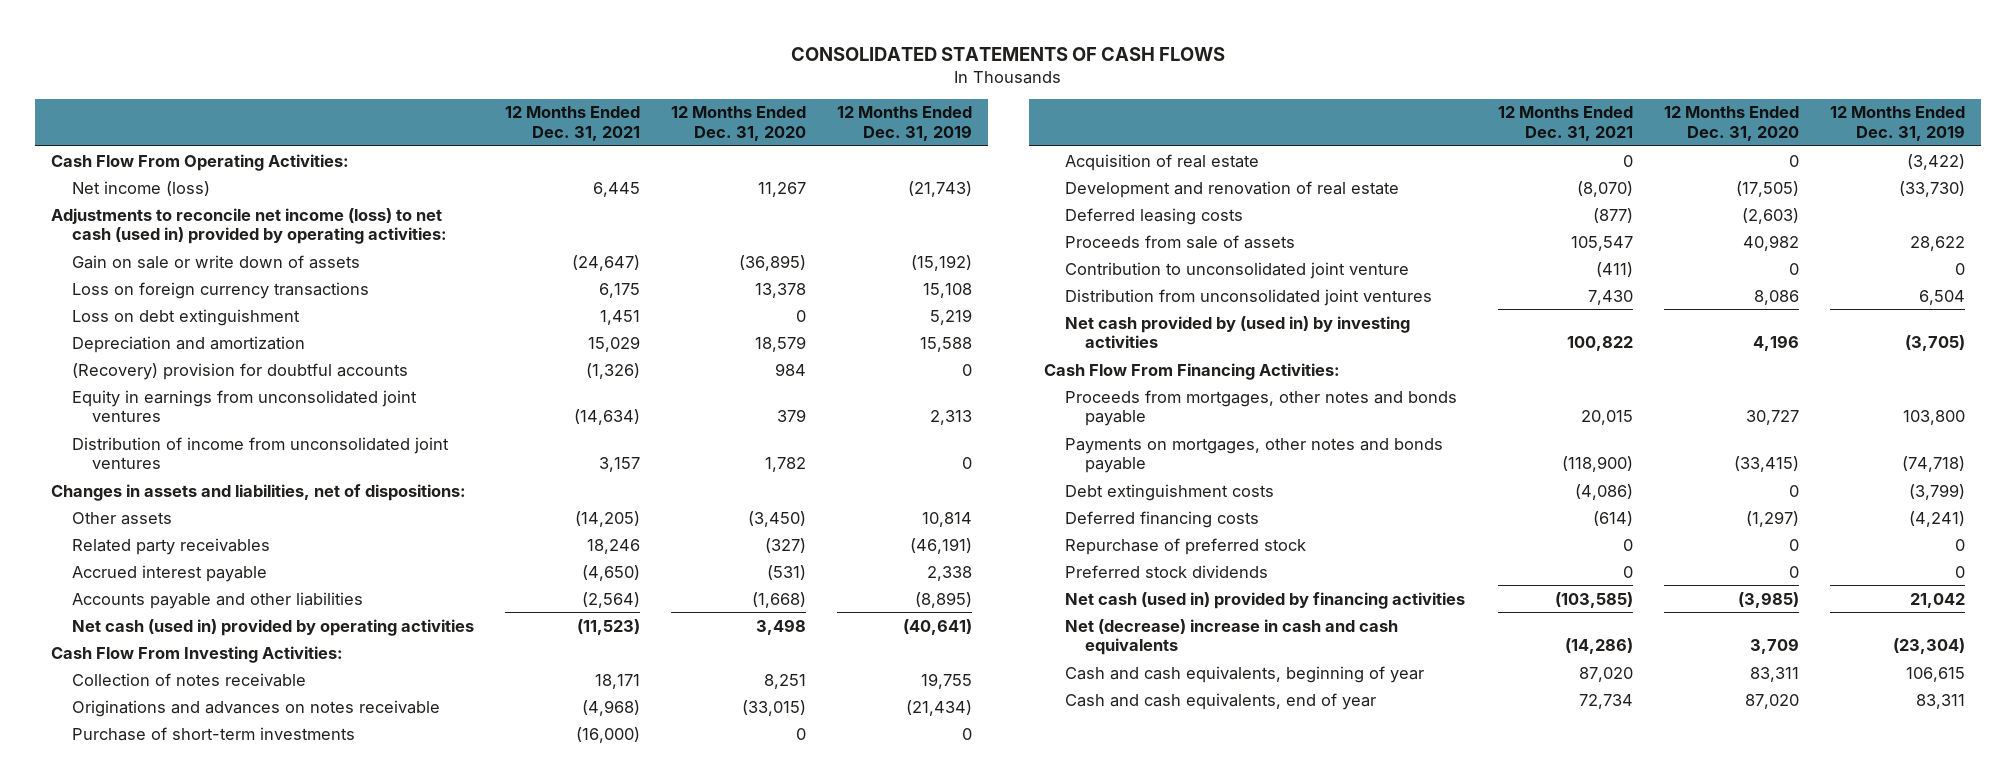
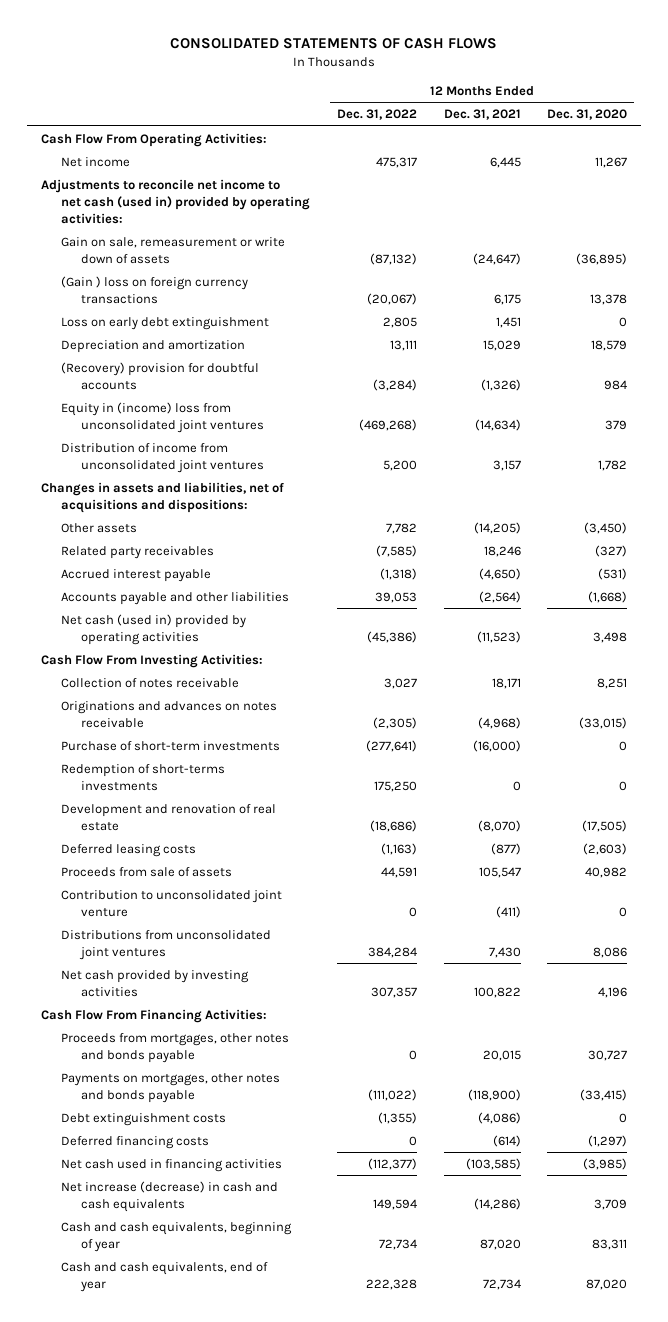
[837,106,973,141] 12 Months Ended Dec. 31, 2019 -> none
none -> [336,108,417,120] Dec. 31, 2022
[71,180,210,196] Net income (loss) -> [60,156,130,167] Net income
[51,207,447,245] Adjustments to reconcile net income (loss) to net cash (used in) provided by operating activities: -> [40,178,310,224] Adjustments to reconcile net income to net cash (used in) provided by operating activities:
[71,254,360,269] Gain on sale or write down of assets -> [60,236,285,264] Gain on sale, remeasurement or write down of assets
[71,281,369,299] Loss on foreign currency transactions -> [60,275,248,304] (Gain ) loss on foreign currency transactions
[71,308,300,326] Loss on debt extinguishment -> [60,316,269,330] Loss on early debt extinguishment
[71,389,417,423] Equity in earnings from unconsolidated joint ventures -> [60,401,265,433] Equity in (income) loss from unconsolidated joint ventures
[51,483,467,501] Changes in assets and liabilities, net of dispositions: -> [40,481,284,513] Changes in assets and liabilities, net of acquisitions and dispositions:
[1064,153,1259,171] Acquisition of real estate -> none
none -> [60,763,225,791] Redemption of short-terms investments
[1064,288,1432,306] Distribution from unconsolidated joint ventures -> [60,929,271,960] Distributions from unconsolidated joint ventures
[1064,315,1410,349] Net cash provided by (used in) by investing activities -> [60,969,249,997] Net cash provided by investing activities
[1064,537,1306,555] Repurchase of preferred stock -> none
[1064,564,1268,578] Preferred stock dividends -> none
[1064,591,1465,609] Net cash (used in) provided by financing activities -> [60,1158,282,1172] Net cash used in financing activities
[1064,618,1398,656] Net (decrease) increase in cash and cash equivalents -> [60,1180,278,1212] Net increase (decrease) in cash and cash equivalents

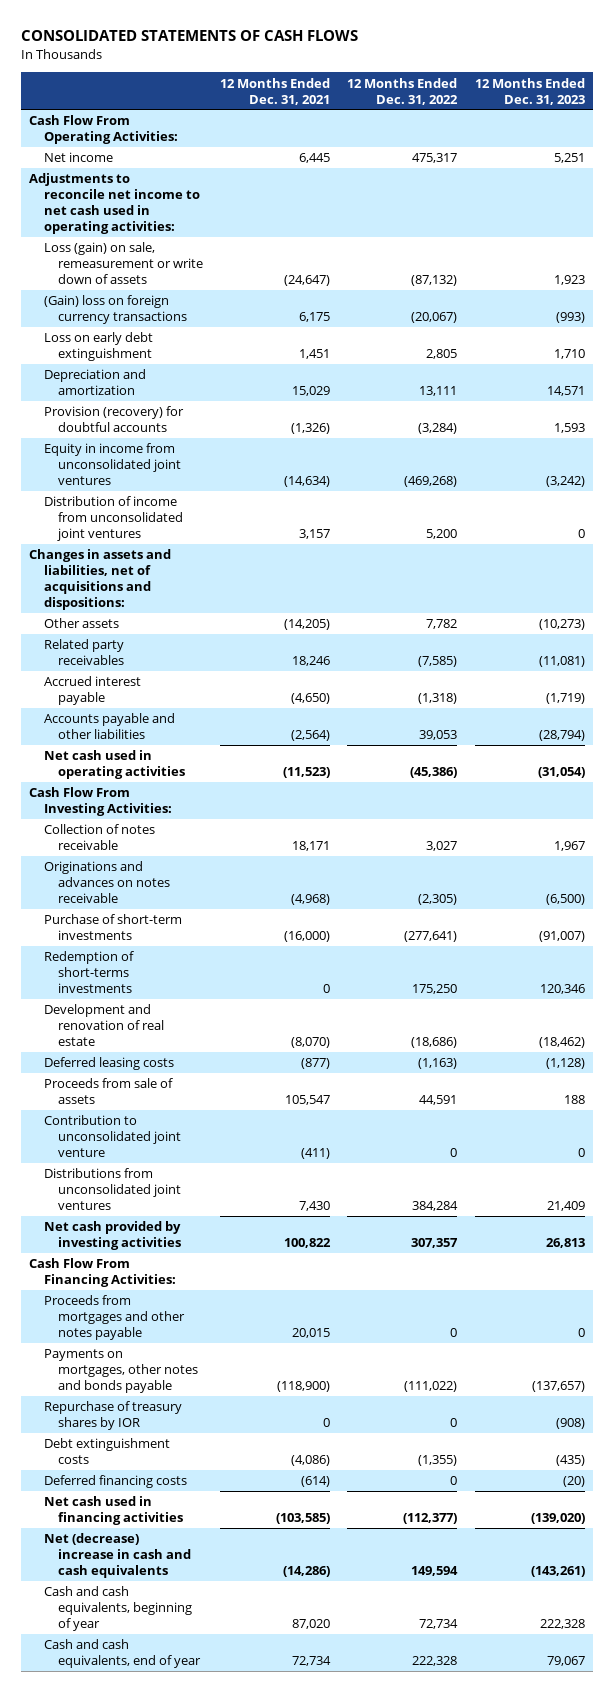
[547,108,628,120] Dec. 31, 2020 -> none
none -> [474,77,585,105] 12 Months Ended Dec. 31, 2023
[40,178,310,224] Adjustments to reconcile net income to net cash (used in) provided by operating activities: -> [29,173,200,235] Adjustments to reconcile net income to net cash used in operating activities:
[60,236,285,264] Gain on sale, remeasurement or write down of assets -> [43,242,203,285] Loss (gain) on sale, remeasurement or write down of assets
[60,275,248,304] (Gain ) loss on foreign currency transactions -> [43,295,187,325] (Gain) loss on foreign currency transactions
[60,361,259,390] (Recovery) provision for doubtful accounts -> [43,406,184,433] Provision (recovery) for doubtful accounts
[60,401,265,433] Equity in (income) loss from unconsolidated joint ventures -> [43,443,181,486] Equity in income from unconsolidated joint ventures
[60,613,246,645] Net cash (used in) provided by operating activities -> [43,750,185,780] Net cash used in operating activities
[60,1032,289,1063] Proceeds from mortgages, other notes and bonds payable -> [43,1295,185,1341] Proceeds from mortgages and other notes payable
none -> [43,1401,182,1431] Repurchase of treasury shares by IOR
[60,1180,278,1212] Net increase (decrease) in cash and cash equivalents -> [43,1533,191,1579] Net (decrease) increase in cash and cash equivalents

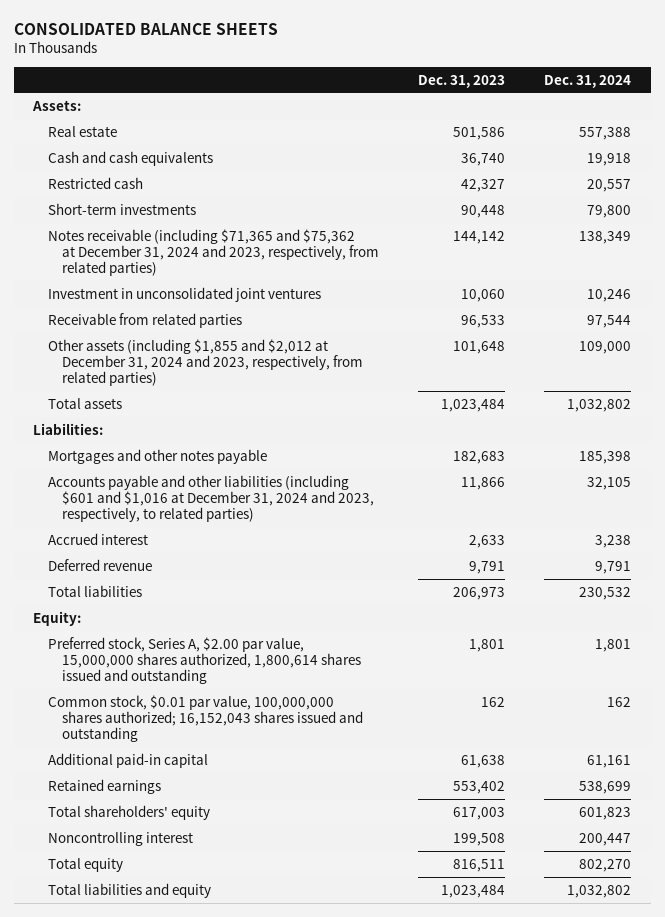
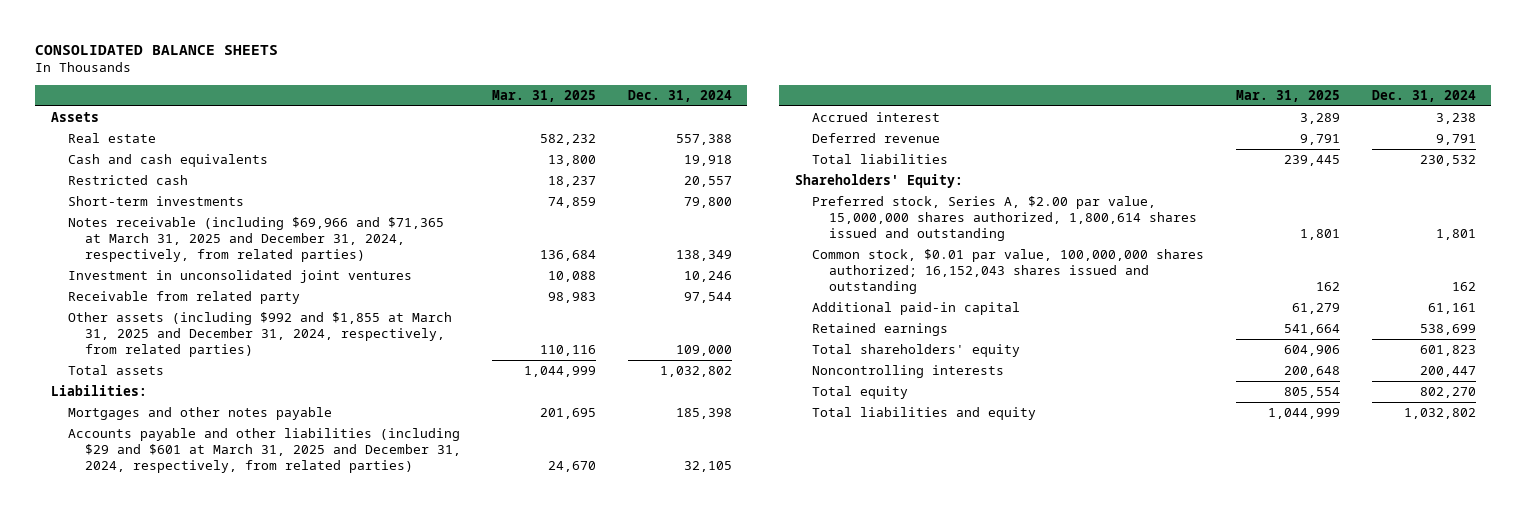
[418,74,506,88] Dec. 31, 2023 -> none
none -> [492,90,597,103] Mar. 31, 2025
[32,99,82,111] Assets: -> [51,111,100,122] Assets
[47,228,380,277] Notes receivable (including $71,365 and $75,362 at December 31, 2024 and 2023, respectively, from related parties) -> [67,216,444,263] Notes receivable (including $69,966 and $71,365 at March 31, 2025 and December 31, 2024, respectively, from related parties)
[47,312,242,328] Receivable from related parties -> [67,290,300,304] Receivable from related party
[47,338,364,387] Other assets (including $1,855 and $2,012 at December 31, 2024 and 2023, respectively, from related parties) -> [67,311,452,358] Other assets (including $992 and $1,855 at March 31, 2025 and December 31, 2024, respectively, from related parties)
[47,474,375,523] Accounts payable and other liabilities (including $601 and $1,016 at December 31, 2024 and 2023, respectively, to related parties) -> [67,427,461,474] Accounts payable and other liabilities (including $29 and $601 at March 31, 2025 and December 31, 2024, respectively, from related parties)
[33,610,82,626] Equity: -> [795,173,964,188] Shareholders' Equity:
[47,831,193,846] Noncontrolling interest -> [811,364,1004,378] Noncontrolling interests

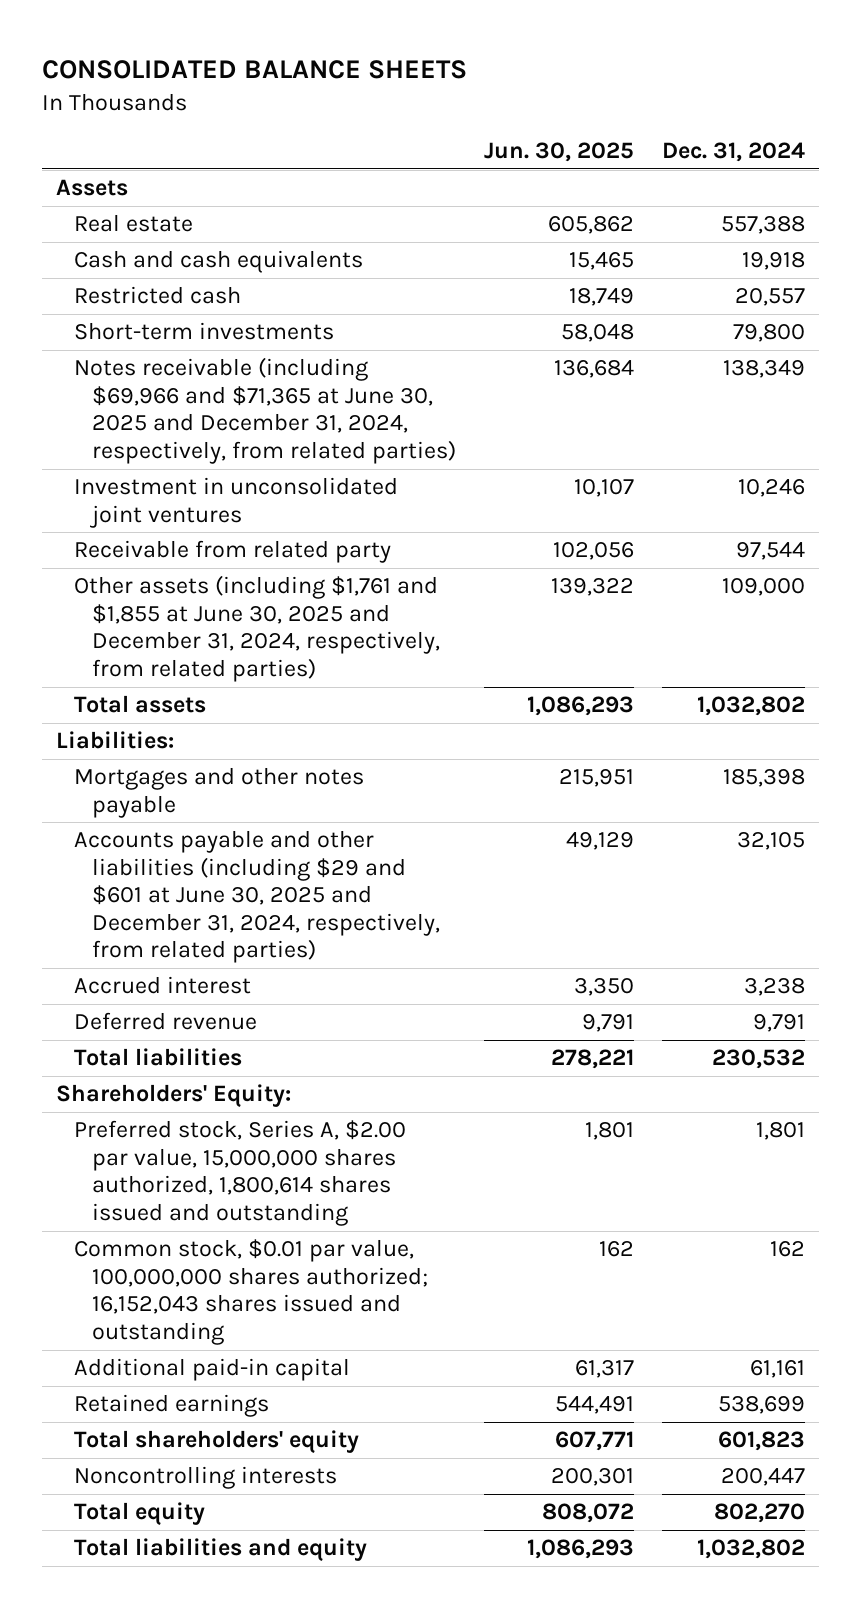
[492,90,597,103] Mar. 31, 2025 -> none
none -> [484,142,635,163] Jun. 30, 2025
[67,216,444,263] Notes receivable (including $69,966 and $71,365 at March 31, 2025 and December 31, 2024, respectively, from related parties) -> [74,357,457,464] Notes receivable (including $69,966 and $71,365 at June 30, 2025 and December 31, 2024, respectively, from related parties)
[67,311,452,358] Other assets (including $992 and $1,855 at March 31, 2025 and December 31, 2024, respectively, from related parties) -> [74,575,441,682] Other assets (including $1,761 and $1,855 at June 30, 2025 and December 31, 2024, respectively, from related parties)
[67,427,461,474] Accounts payable and other liabilities (including $29 and $601 at March 31, 2025 and December 31, 2024, respectively, from related parties) -> [74,830,441,964] Accounts payable and other liabilities (including $29 and $601 at June 30, 2025 and December 31, 2024, respectively, from related parties)

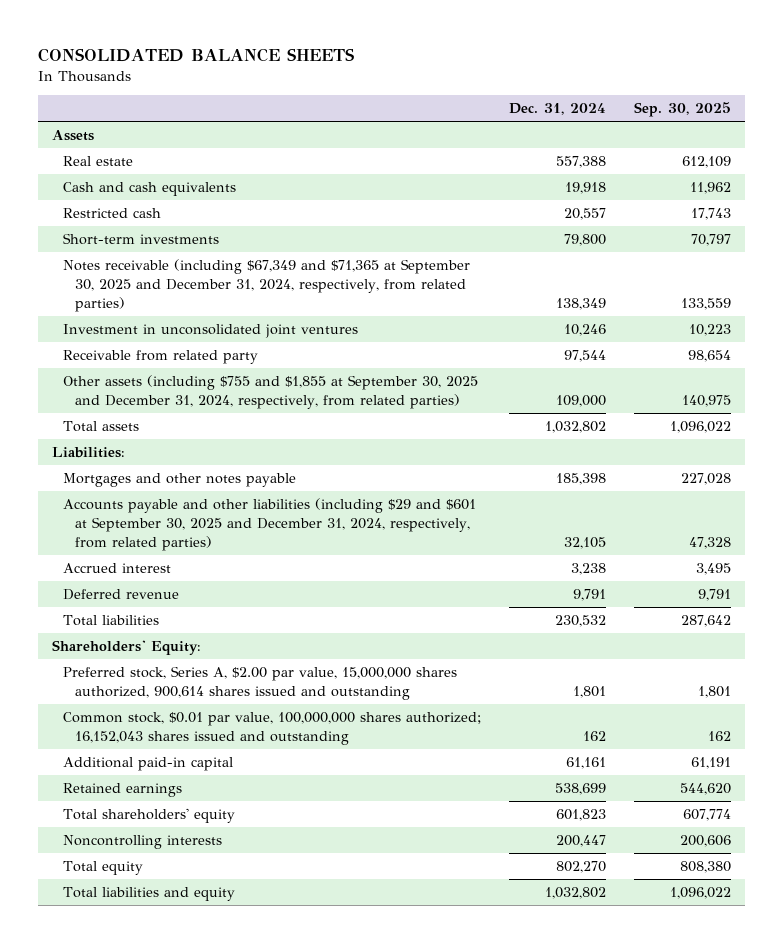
[484,142,635,163] Jun. 30, 2025 -> none
none -> [633,102,731,118] Sep. 30, 2025
[74,357,457,464] Notes receivable (including $69,966 and $71,365 at June 30, 2025 and December 31, 2024, respectively, from related parties) -> [63,259,471,313] Notes receivable (including $67,349 and $71,365 at September 30, 2025 and December 31, 2024, respectively, from related parties)
[74,575,441,682] Other assets (including $1,761 and $1,855 at June 30, 2025 and December 31, 2024, respectively, from related parties) -> [63,375,479,410] Other assets (including $755 and $1,855 at September 30, 2025 and December 31, 2024, respectively, from related parties)
[74,830,441,964] Accounts payable and other liabilities (including $29 and $601 at June 30, 2025 and December 31, 2024, respectively, from related parties) -> [63,498,477,552] Accounts payable and other liabilities (including $29 and $601 at September 30, 2025 and December 31, 2024, respectively, from related parties)
[74,1120,407,1226] Preferred stock, Series A, $2.00 par value, 15,000,000 shares authorized, 1,800,614 shares issued and outstanding -> [63,666,458,701] Preferred stock, Series A, $2.00 par value, 15,000,000 shares authorized, 900,614 shares issued and outstanding

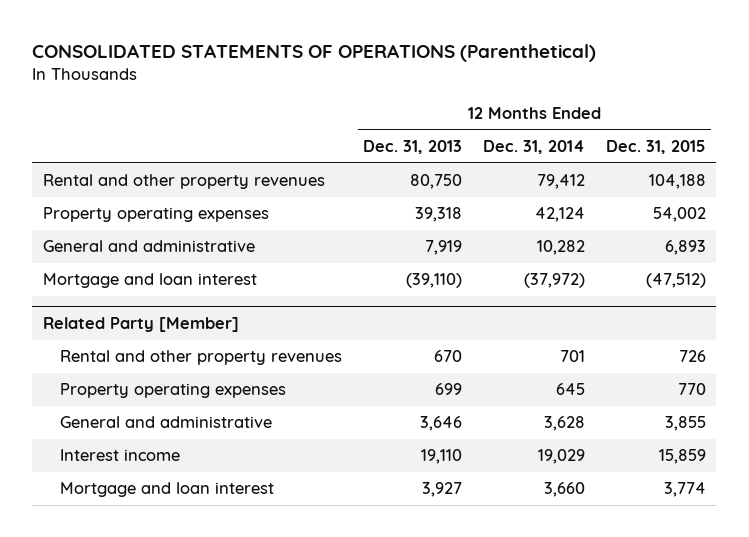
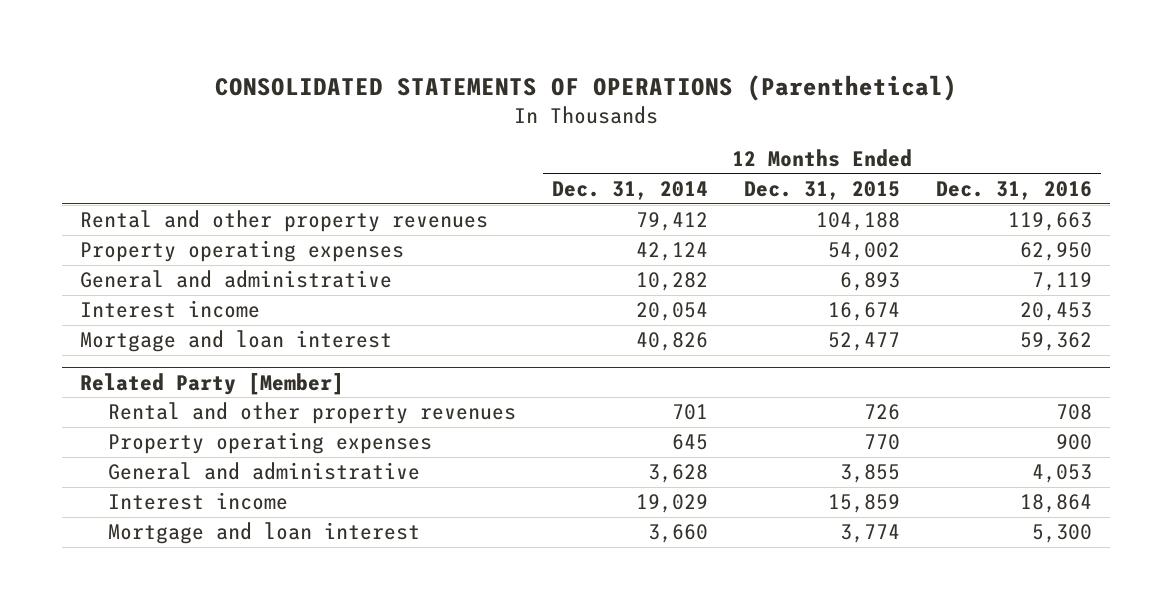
[363,140,463,155] Dec. 31, 2013 -> none
none -> [936,180,1093,200] Dec. 31, 2016
none -> [80,300,261,319] Interest income
[524,273,586,289] (37,972) -> [636,332,709,352] 40,826
[646,273,707,289] (47,512) -> [828,332,901,352] 52,477

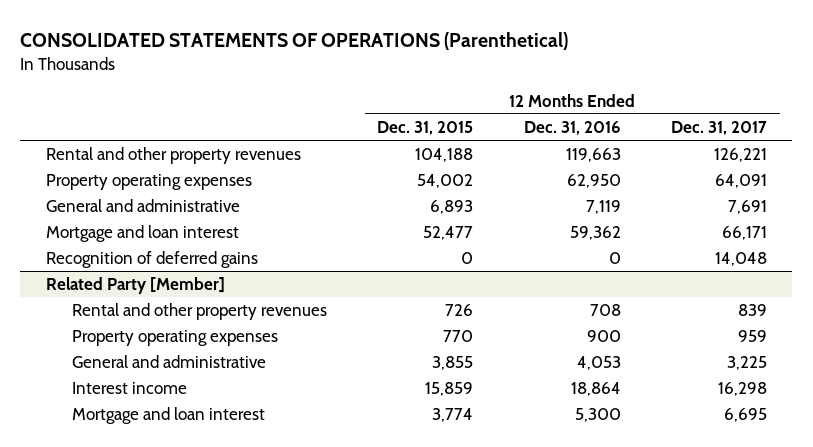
[552,180,709,200] Dec. 31, 2014 -> none
none -> [671,120,768,135] Dec. 31, 2017
[80,300,261,319] Interest income -> none
none -> [45,251,258,269] Recognition of deferred gains

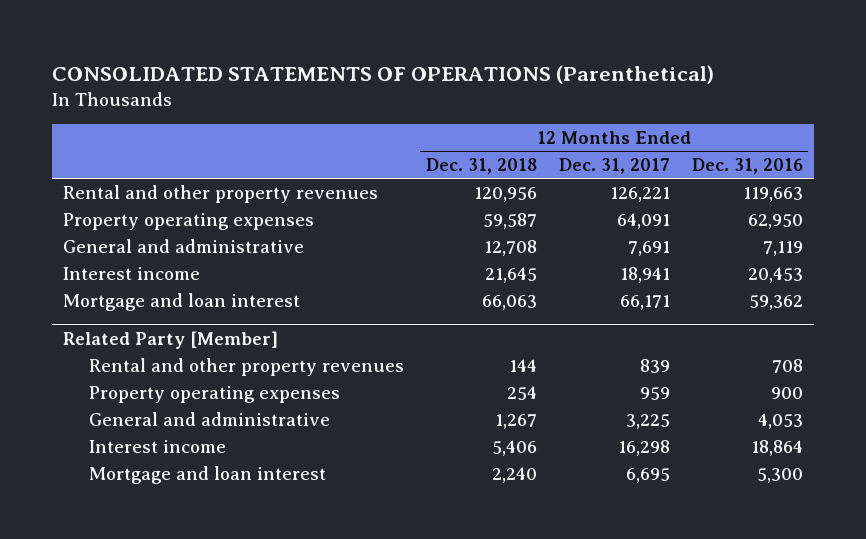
[377,120,474,135] Dec. 31, 2015 -> none
none -> [425,158,537,175] Dec. 31, 2018
none -> [63,266,201,280] Interest income
[45,251,258,269] Recognition of deferred gains -> none

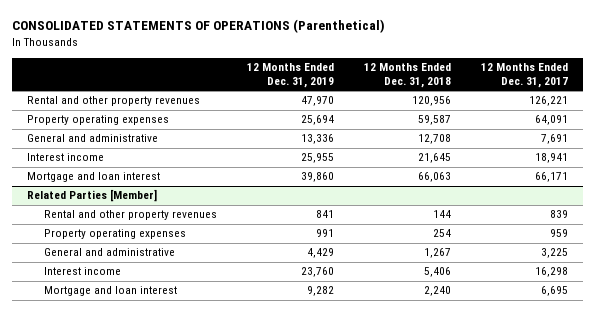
[691,158,803,175] Dec. 31, 2016 -> none
none -> [247,62,335,89] 12 Months Ended Dec. 31, 2019
[63,330,279,349] Related Party [Member] -> [27,189,158,203] Related Parties [Member]

